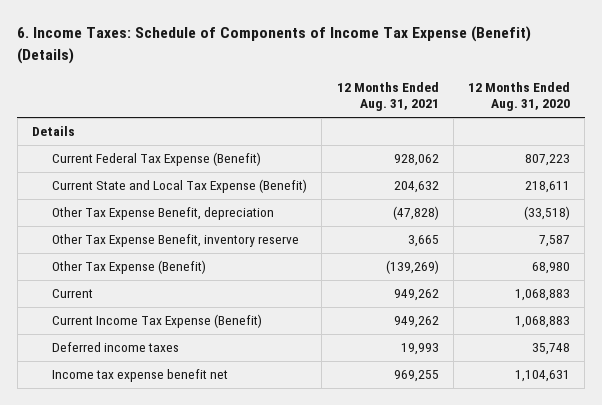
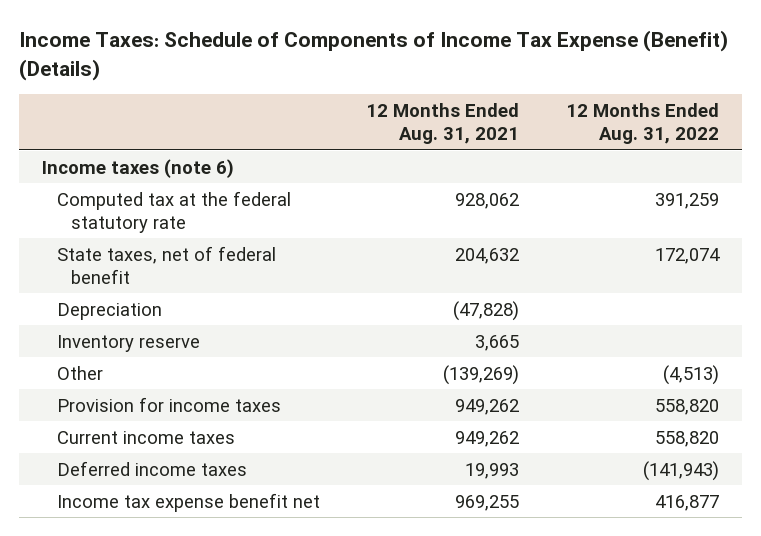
[17,26,532,64] 6. Income Taxes: Schedule of Components of Income Tax Expense (Benefit) (Details) -> [18,30,728,81] Income Taxes: Schedule of Components of Income Tax Expense (Benefit) (Details)
[468,81,571,112] 12 Months Ended Aug. 31, 2020 -> none
none -> [566,102,720,145] 12 Months Ended Aug. 31, 2022
[31,126,75,137] Details -> none
none -> [42,158,235,178] Income taxes (note 6)
[52,152,262,167] Current Federal Tax Expense (Benefit) -> [56,190,291,233] Computed tax at the federal statutory rate
[52,179,308,194] Current State and Local Tax Expense (Benefit) -> [56,245,276,284] State taxes, net of federal benefit
[52,207,275,221] Other Tax Expense Benefit, depreciation -> [56,302,162,320] Depreciation
[52,234,300,248] Other Tax Expense Benefit, inventory reserve -> [56,334,200,352] Inventory reserve
[52,260,207,275] Other Tax Expense (Benefit) -> [56,365,103,380] Other
[52,289,94,299] Current -> [56,396,281,412] Provision for income taxes
[52,314,263,329] Current Income Tax Expense (Benefit) -> [56,430,235,444] Current income taxes

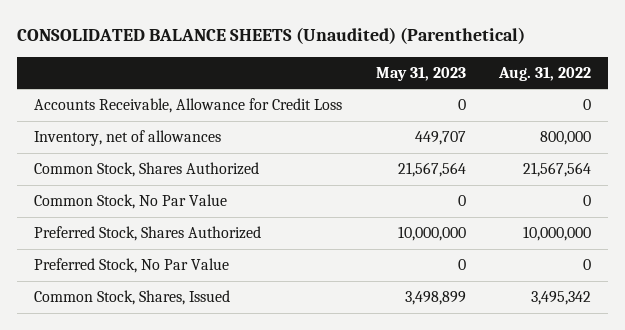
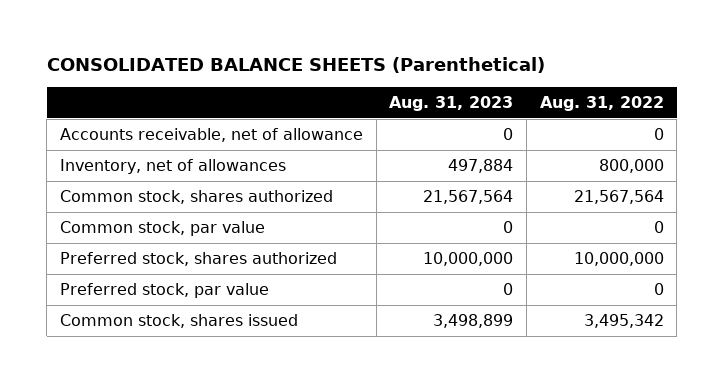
[16,27,525,45] CONSOLIDATED BALANCE SHEETS (Unaudited) (Parenthetical) -> [46,56,545,73] CONSOLIDATED BALANCE SHEETS (Parenthetical)
[375,66,466,81] May 31, 2023 -> none
none -> [389,95,514,111] Aug. 31, 2023
[33,98,342,114] Accounts Receivable, Allowance for Credit Loss -> [59,128,363,143] Accounts receivable, net of allowance
[33,162,259,178] Common Stock, Shares Authorized -> [59,190,333,205] Common stock, shares authorized
[33,194,227,210] Common Stock, No Par Value -> [59,221,265,237] Common stock, par value
[33,226,261,242] Preferred Stock, Shares Authorized -> [59,252,337,267] Preferred stock, shares authorized
[33,258,229,274] Preferred Stock, No Par Value -> [59,283,269,299] Preferred stock, par value
[33,290,230,306] Common Stock, Shares, Issued -> [59,314,298,329] Common stock, shares issued

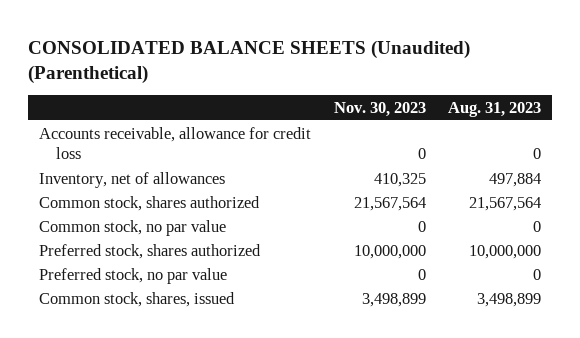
[46,56,545,73] CONSOLIDATED BALANCE SHEETS (Parenthetical) -> [28,39,471,85] CONSOLIDATED BALANCE SHEETS (Unaudited) (Parenthetical)
[539,95,664,111] Aug. 31, 2022 -> none
none -> [333,101,426,117] Nov. 30, 2023
[59,128,363,143] Accounts receivable, net of allowance -> [39,126,312,159] Accounts receivable, allowance for credit loss
[59,221,265,237] Common stock, par value -> [39,219,227,236] Common stock, no par value
[59,283,269,299] Preferred stock, par value -> [39,267,228,284] Preferred stock, no par value
[59,314,298,329] Common stock, shares issued -> [39,291,236,307] Common stock, shares, issued

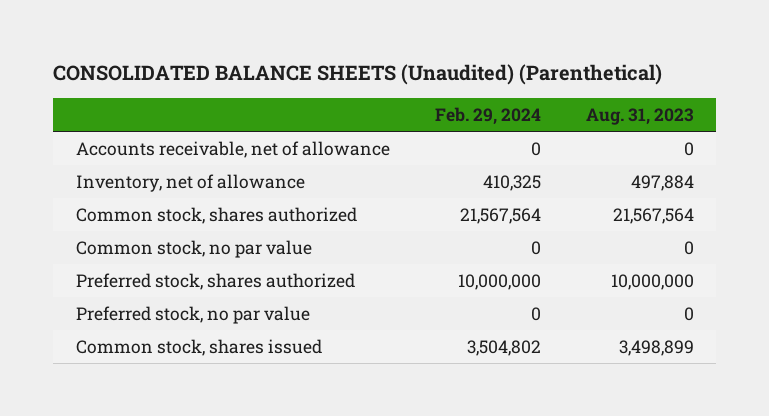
[333,101,426,117] Nov. 30, 2023 -> none
none -> [434,107,541,126] Feb. 29, 2024
[39,126,312,159] Accounts receivable, allowance for credit loss -> [75,141,390,159] Accounts receivable, net of allowance
[39,171,226,188] Inventory, net of allowances -> [75,174,305,193] Inventory, net of allowance
[39,291,236,307] Common stock, shares, issued -> [75,339,322,357] Common stock, shares issued

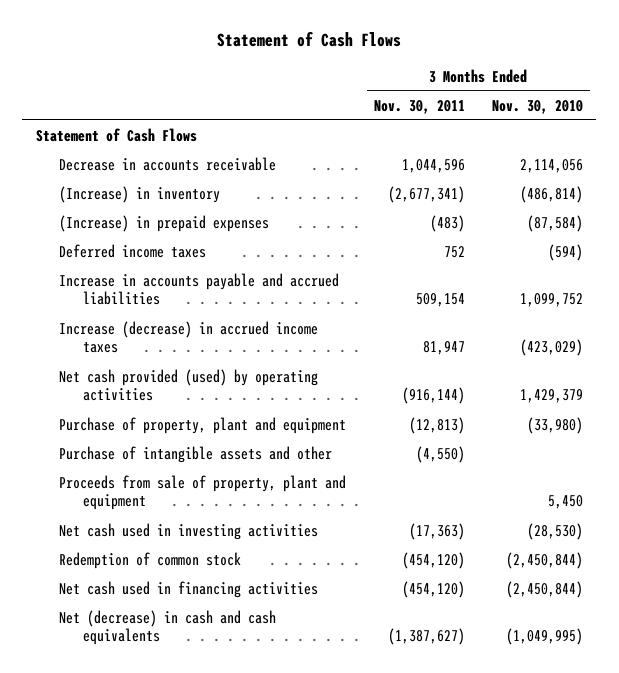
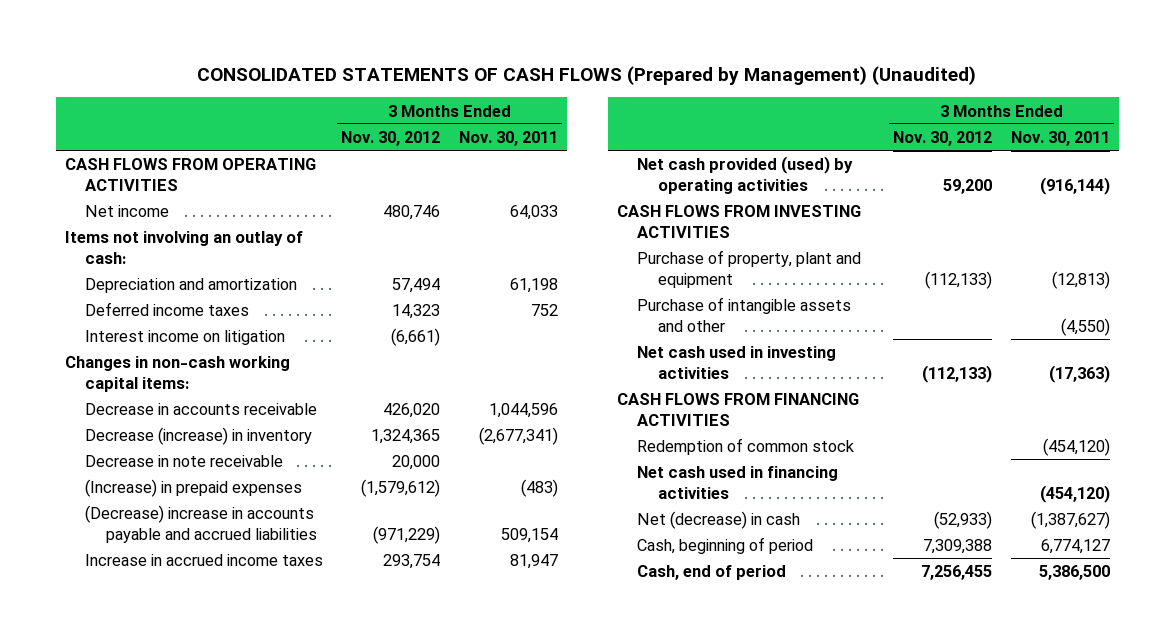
[217,31,402,48] Statement of Cash Flows -> [197,66,977,86] CONSOLIDATED STATEMENTS OF CASH FLOWS (Prepared by Management) (Unaudited)
[491,99,583,114] Nov. 30, 2010 -> none
none -> [341,130,441,146] Nov. 30, 2012
[35,127,197,142] Statement of Cash Flows -> none
none -> [64,158,316,191] CASH FLOWS FROM OPERATING ACTIVITIES
none -> [85,205,170,218] Net income
none -> [64,231,303,264] Items not involving an outlay of cash:
none -> [85,278,298,294] Depreciation and amortization
[59,243,207,258] Deferred income taxes -> [85,302,250,317] Deferred income taxes
none -> [85,330,286,346] Interest income on litigation
none -> [64,356,290,392] Changes in non-cash working capital items:
[59,185,221,203] (Increase) in inventory -> [85,427,313,446] Decrease (increase) in inventory
none -> [85,455,284,468] Decrease in note receivable
[59,272,340,306] Increase in accounts payable and accrued liabilities -> [85,505,317,543] (Decrease) increase in accounts payable and accrued liabilities
[59,320,319,354] Increase (decrease) in accrued income taxes -> [85,554,324,567] Increase in accrued income taxes
none -> [616,205,861,238] CASH FLOWS FROM INVESTING ACTIVITIES
[59,474,347,511] Proceeds from sale of property, plant and equipment -> none
none -> [616,393,859,426] CASH FLOWS FROM FINANCING ACTIVITIES
[59,609,277,646] Net (decrease) in cash and cash equivalents -> [637,511,801,530] Net (decrease) in cash
none -> [637,537,814,555] Cash, beginning of period
none -> [637,565,787,581] Cash, end of period

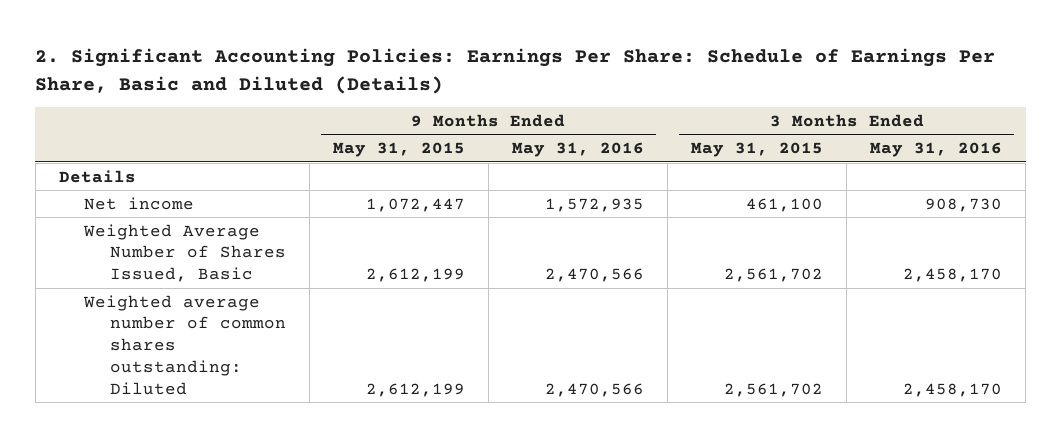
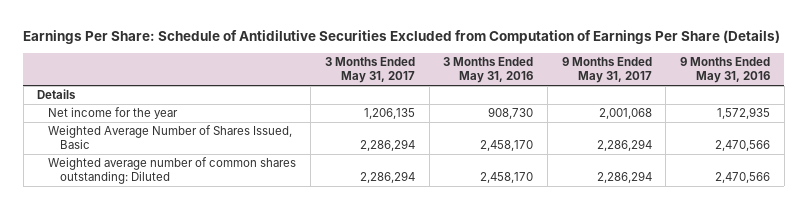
[35,48,996,94] 2. Significant Accounting Policies: Earnings Per Share: Schedule of Earnings Per Share, Basic and Diluted (Details) -> [23,30,781,45] Earnings Per Share: Schedule of Antidilutive Securities Excluded from Computation of Earnings Per Share (Details)
[332,142,465,158] May 31, 2015 -> none
[691,142,824,158] May 31, 2015 -> none
none -> [324,57,415,84] 3 Months Ended May 31, 2017
none -> [561,57,652,84] 9 Months Ended May 31, 2017
[84,196,195,210] Net income -> [48,107,179,120] Net income for the year

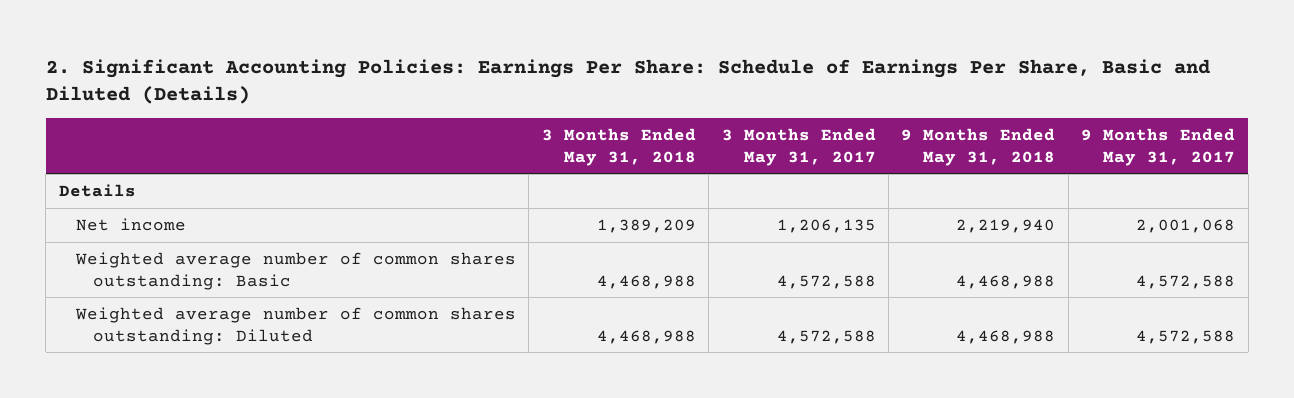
[23,30,781,45] Earnings Per Share: Schedule of Antidilutive Securities Excluded from Computation of Earnings Per Share (Details) -> [45,59,1210,105] 2. Significant Accounting Policies: Earnings Per Share: Schedule of Earnings Per Share, Basic and Diluted (Details)
[443,57,534,84] 3 Months Ended May 31, 2016 -> none
[679,57,770,84] 9 Months Ended May 31, 2016 -> none
none -> [541,127,696,166] 3 Months Ended May 31, 2018
none -> [901,127,1056,166] 9 Months Ended May 31, 2018
[48,107,179,120] Net income for the year -> [75,217,186,231] Net income
[48,125,293,150] Weighted Average Number of Shares Issued, Basic -> [74,251,516,290] Weighted average number of common shares outstanding: Basic
[359,139,415,152] 2,286,294 -> [776,274,876,289] 4,572,588
[596,139,652,152] 2,286,294 -> [1136,274,1236,289] 4,572,588
[359,171,415,184] 2,286,294 -> [776,329,876,344] 4,572,588
[596,171,652,184] 2,286,294 -> [1136,329,1236,344] 4,572,588

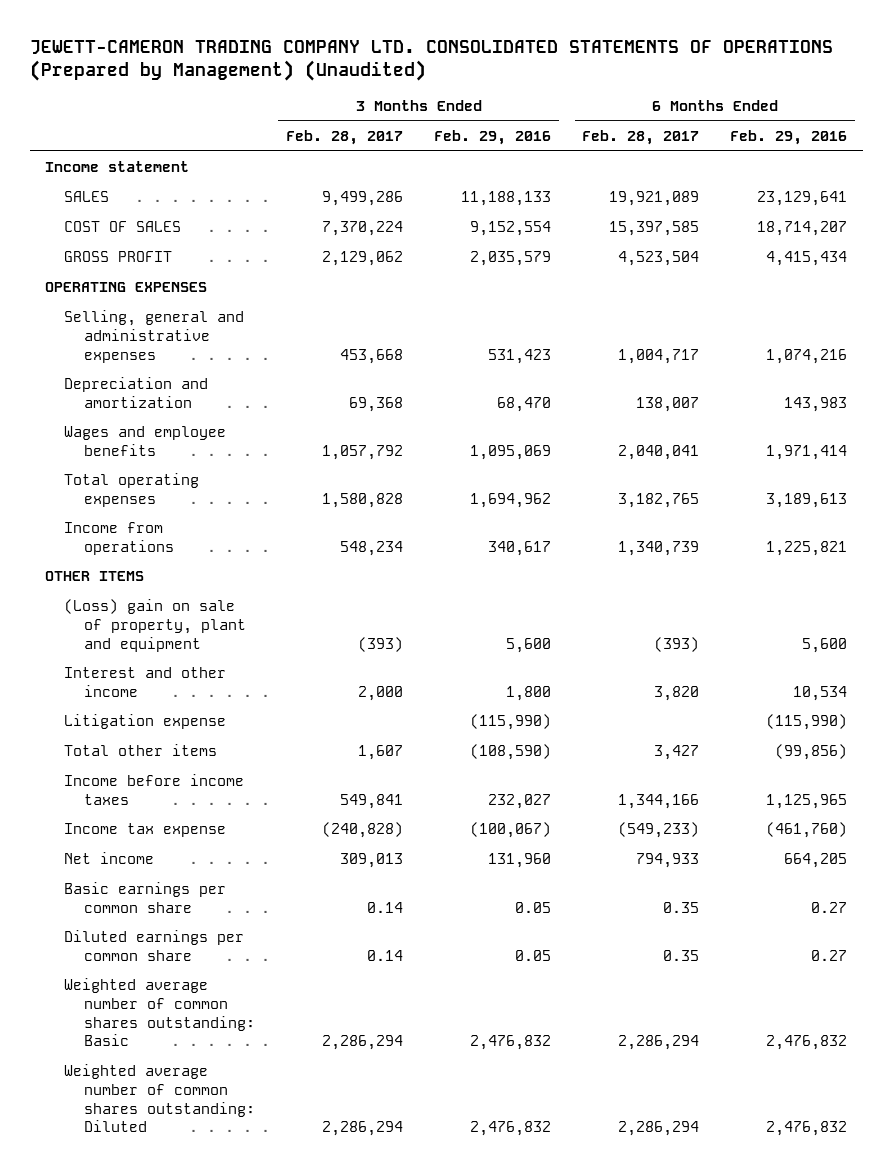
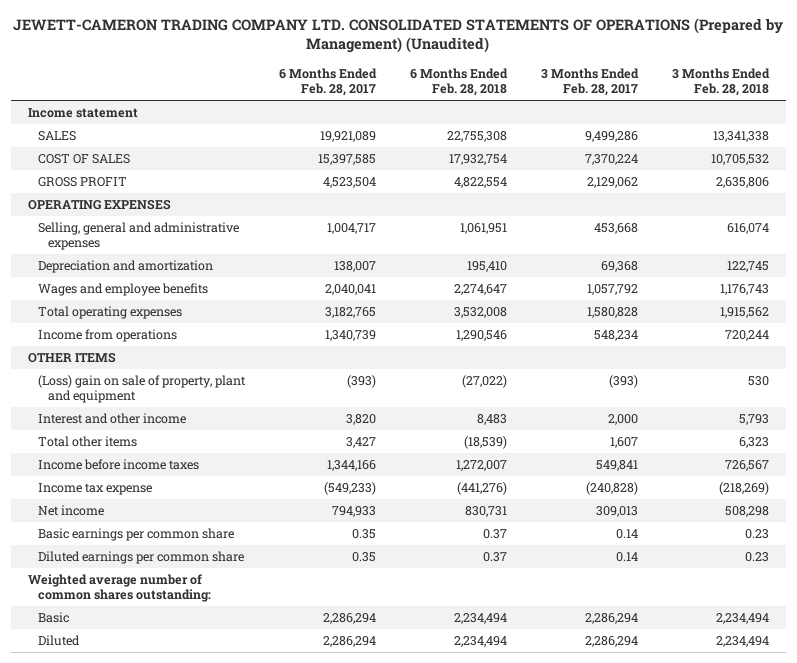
[434,130,552,146] Feb. 29, 2016 -> none
[730,130,848,146] Feb. 29, 2016 -> none
none -> [409,67,508,97] 6 Months Ended Feb. 28, 2018
none -> [671,67,770,97] 3 Months Ended Feb. 28, 2018
[64,714,227,730] Litigation expense -> none
none -> [27,573,211,603] Weighted average number of common shares outstanding:
[64,978,255,1047] Weighted average number of common shares outstanding: Basic -> [37,611,69,623] Basic
[64,1064,255,1133] Weighted average number of common shares outstanding: Diluted -> [37,634,80,646] Diluted

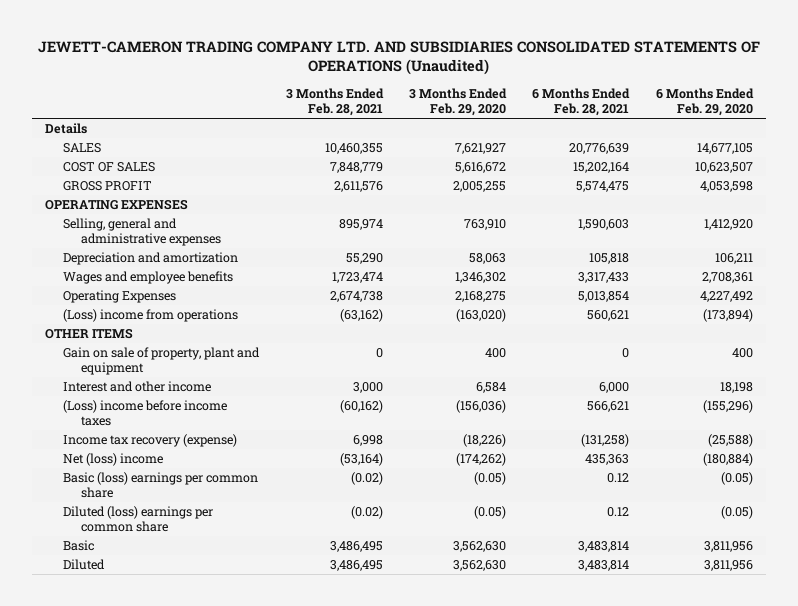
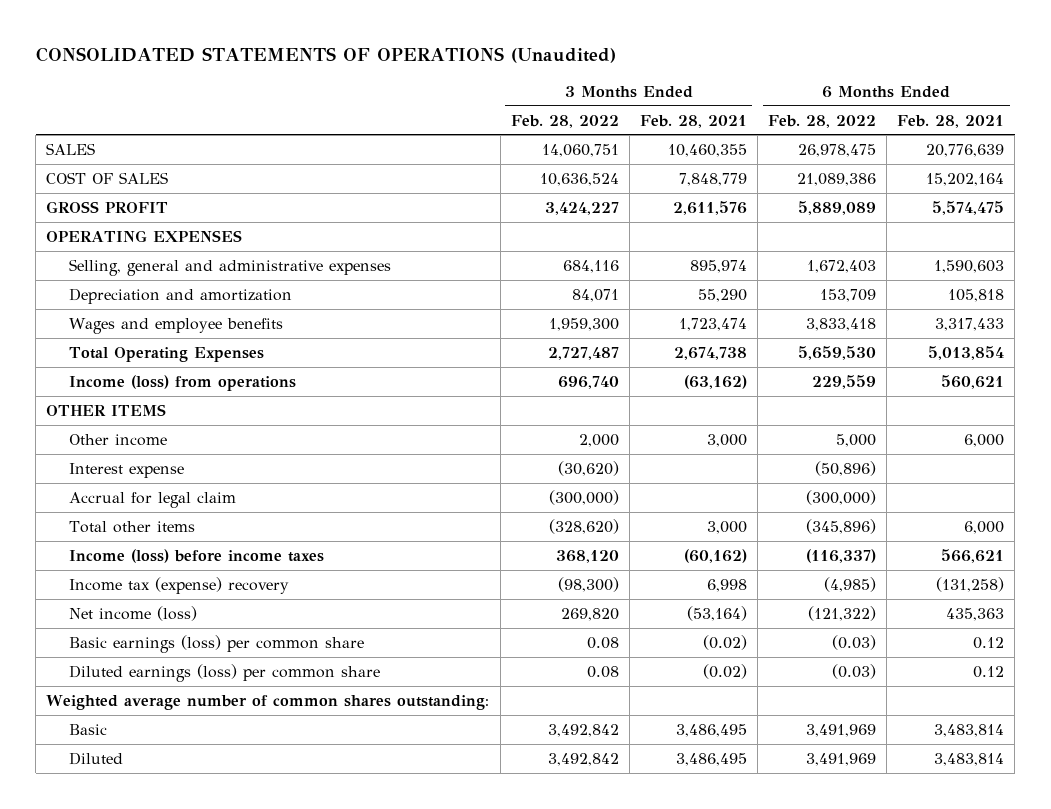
[38,40,761,76] JEWETT-CAMERON TRADING COMPANY LTD. AND SUBSIDIARIES CONSOLIDATED STATEMENTS OF OPERATIONS (Unaudited) -> [35,46,616,63] CONSOLIDATED STATEMENTS OF OPERATIONS (Unaudited)
[408,87,507,117] 3 Months Ended Feb. 29, 2020 -> none
[655,87,754,117] 6 Months Ended Feb. 29, 2020 -> none
none -> [510,114,619,128] Feb. 28, 2022
none -> [768,114,877,128] Feb. 28, 2022
[45,122,88,134] Details -> none
[63,289,177,303] Operating Expenses -> [68,346,264,362] Total Operating Expenses
[63,308,239,322] (Loss) income from operations -> [68,374,296,391] Income (loss) from operations
[63,346,261,376] Gain on sale of property, plant and equipment -> none
[63,380,212,392] Interest and other income -> none
[63,399,228,427] (Loss) income before income taxes -> [68,433,167,446] Other income
[339,399,383,413] (60,162) -> [706,433,747,447] 3,000
[587,400,630,412] 566,621 -> [964,433,1005,447] 6,000
none -> [68,462,184,478] Interest expense
none -> [68,491,236,508] Accrual for legal claim
none -> [68,520,195,533] Total other items
none -> [68,548,324,563] Income (loss) before income taxes
[63,433,238,447] Income tax recovery (expense) -> [68,576,289,594] Income tax (expense) recovery
[63,452,164,466] Net (loss) income -> [68,605,197,621] Net income (loss)
[63,471,259,499] Basic (loss) earnings per common share -> [68,634,364,653] Basic earnings (loss) per common share
[63,505,214,533] Diluted (loss) earnings per common share -> [68,663,380,682] Diluted earnings (loss) per common share
none -> [46,694,490,710] Weighted average number of common shares outstanding:

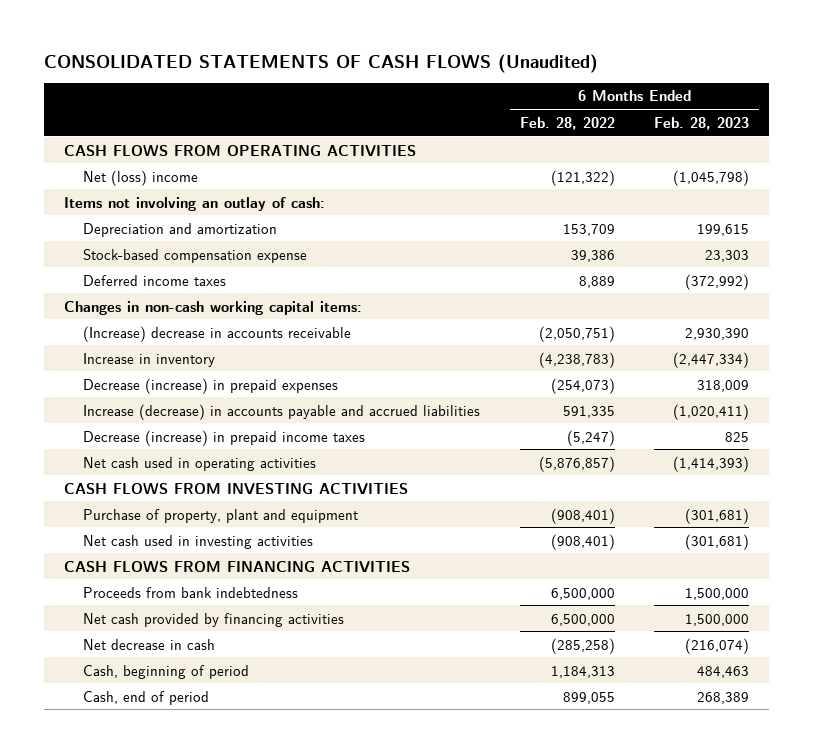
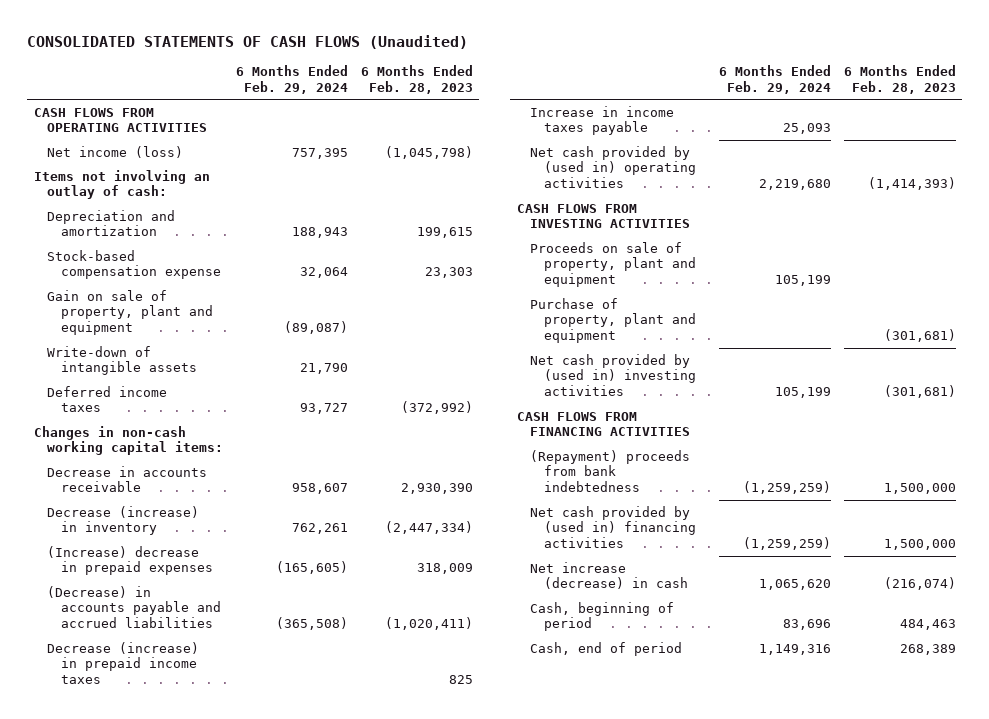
[519,116,615,130] Feb. 28, 2022 -> none
none -> [235,65,348,94] 6 Months Ended Feb. 29, 2024
[82,169,198,186] Net (loss) income -> [47,145,184,158] Net income (loss)
none -> [47,289,213,336] Gain on sale of property, plant and equipment
none -> [47,345,197,376] Write-down of intangible assets
[82,325,351,342] (Increase) decrease in accounts receivable -> [47,465,208,493] Decrease in accounts receivable
[82,352,215,367] Increase in inventory -> [47,505,200,536] Decrease (increase) in inventory
[82,377,338,394] Decrease (increase) in prepaid expenses -> [47,545,213,576] (Increase) decrease in prepaid expenses
[82,403,480,420] Increase (decrease) in accounts payable and accrued liabilities -> [47,585,221,629] (Decrease) in accounts payable and accrued liabilities
none -> [530,105,675,136] Increase in income taxes payable
[82,456,316,471] Net cash used in operating activities -> [530,145,696,189] Net cash provided by (used in) operating activities
none -> [530,241,696,288] Proceeds on sale of property, plant and equipment
[82,534,313,549] Net cash used in investing activities -> [530,353,696,397] Net cash provided by (used in) investing activities
[82,586,298,598] Proceeds from bank indebtedness -> [530,449,691,493] (Repayment) proceeds from bank indebtedness
[82,612,344,627] Net cash provided by financing activities -> [530,505,696,549] Net cash provided by (used in) financing activities
[82,638,215,650] Net decrease in cash -> [530,561,688,590] Net increase (decrease) in cash

